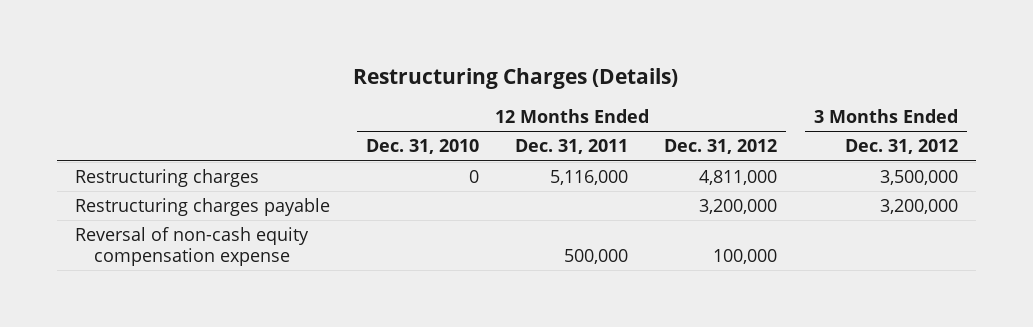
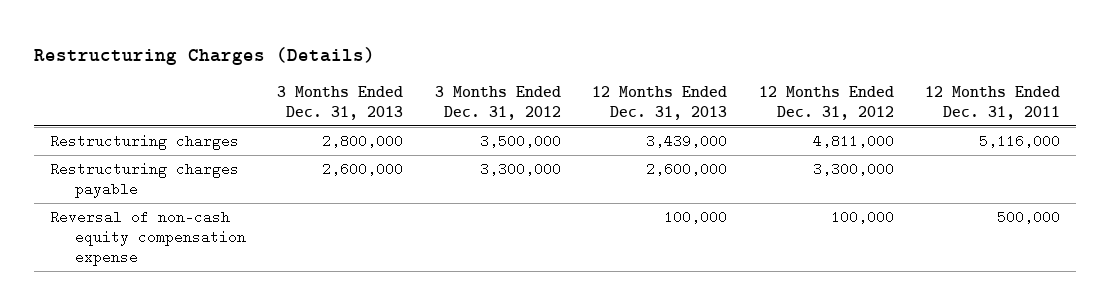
[366,139,480,155] Dec. 31, 2010 -> none
none -> [277,85,404,120] 3 Months Ended Dec. 31, 2013
none -> [592,85,728,120] 12 Months Ended Dec. 31, 2013
[699,198,778,214] 3,200,000 -> [812,162,894,177] 3,300,000
[879,198,958,214] 3,200,000 -> [479,162,561,177] 3,300,000

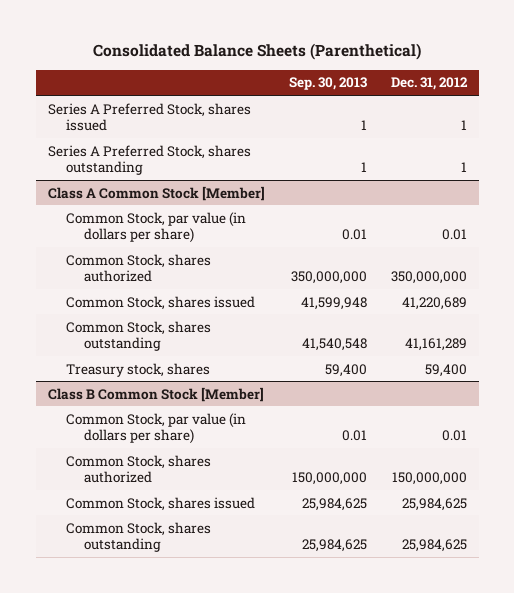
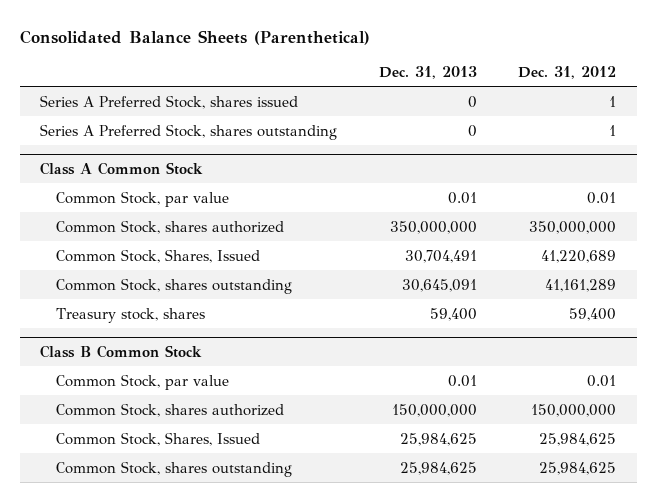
[288,77,367,91] Sep. 30, 2013 -> none
none -> [378,65,477,79] Dec. 31, 2013
[47,185,265,201] Class A Common Stock [Member] -> [40,162,204,176] Class A Common Stock
[65,211,246,243] Common Stock, par value (in dollars per share) -> [55,190,229,207] Common Stock, par value
[65,295,255,310] Common Stock, shares issued -> [55,248,260,263] Common Stock, Shares, Issued
[47,386,264,402] Class B Common Stock [Member] -> [40,345,203,359] Class B Common Stock
[65,412,246,444] Common Stock, par value (in dollars per share) -> [55,373,229,390] Common Stock, par value
[65,496,255,511] Common Stock, shares issued -> [55,431,260,446] Common Stock, Shares, Issued

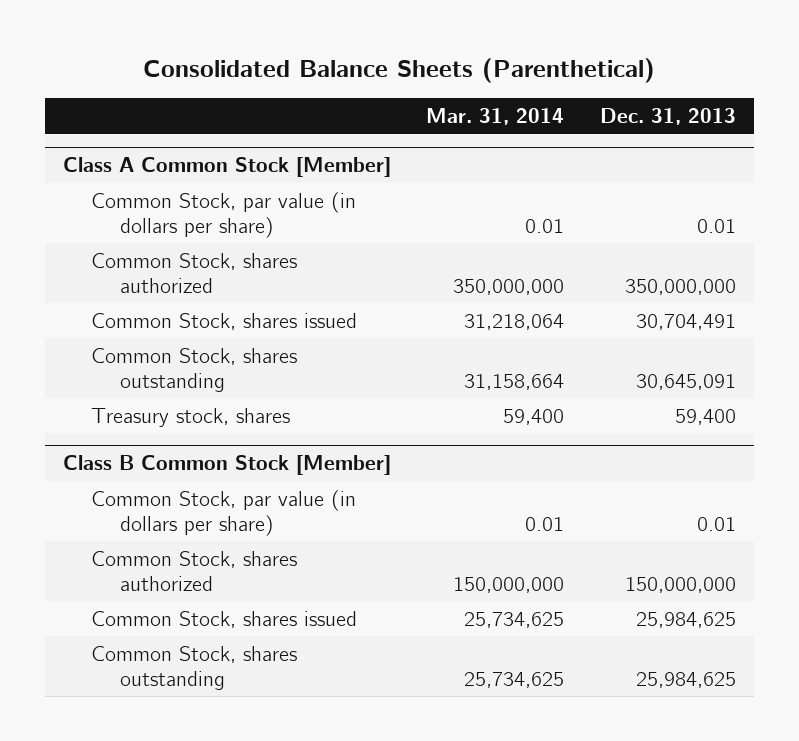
[518,65,617,79] Dec. 31, 2012 -> none
none -> [426,108,565,126] Mar. 31, 2014
[40,94,299,109] Series A Preferred Stock, shares issued -> none
[40,123,338,140] Series A Preferred Stock, shares outstanding -> none
[40,162,204,176] Class A Common Stock -> [62,157,391,178] Class A Common Stock [Member]
[55,190,229,207] Common Stock, par value -> [91,191,357,238] Common Stock, par value (in dollars per share)
[55,248,260,263] Common Stock, Shares, Issued -> [91,312,358,330] Common Stock, shares issued
[40,345,203,359] Class B Common Stock -> [62,455,391,476] Class B Common Stock [Member]
[55,373,229,390] Common Stock, par value -> [91,489,357,536] Common Stock, par value (in dollars per share)
[55,431,260,446] Common Stock, Shares, Issued -> [91,610,358,628] Common Stock, shares issued

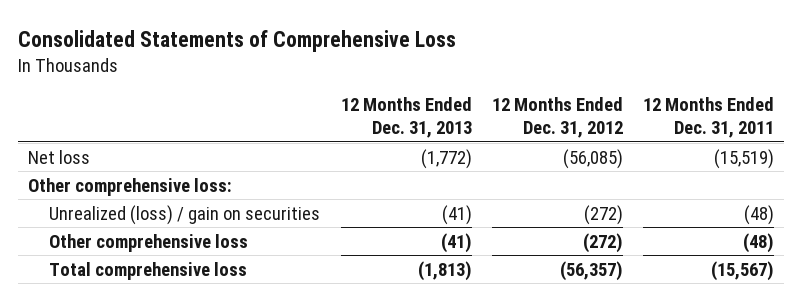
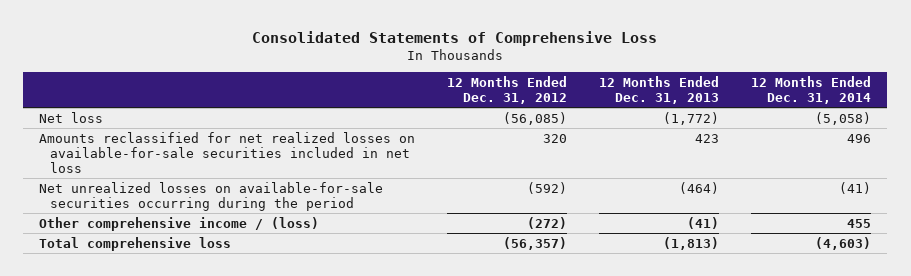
[643,97,775,139] 12 Months Ended Dec. 31, 2011 -> none
none -> [751,75,872,104] 12 Months Ended Dec. 31, 2014
[27,177,232,196] Other comprehensive loss: -> none
none -> [39,131,416,173] Amounts reclassified for net realized losses on available-for-sale securities included in net loss
[49,204,321,225] Unrealized (loss) / gain on securities -> [39,181,384,211] Net unrealized losses on available-for-sale securities occurring during the period
[441,204,472,225] (41) -> [679,181,720,194] (464)
[583,204,623,225] (272) -> [527,181,568,194] (592)
[49,233,249,252] Other comprehensive loss -> [39,216,320,231] Other comprehensive income / (loss)

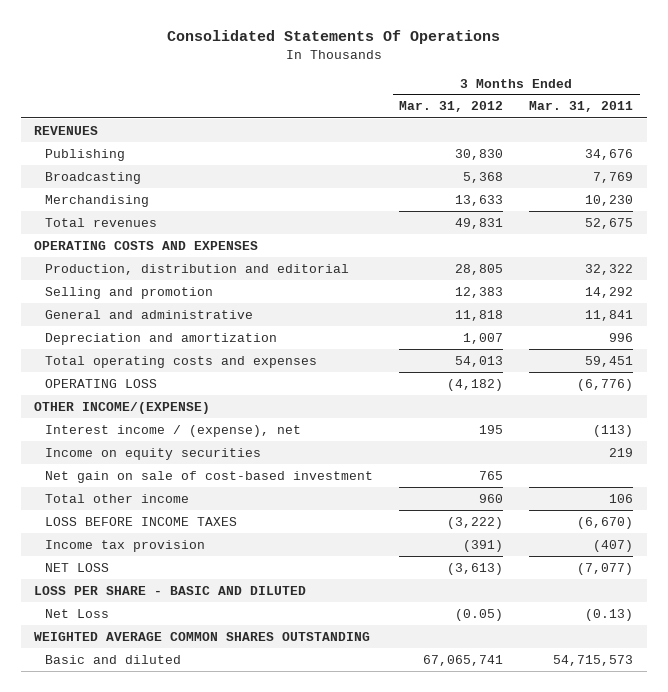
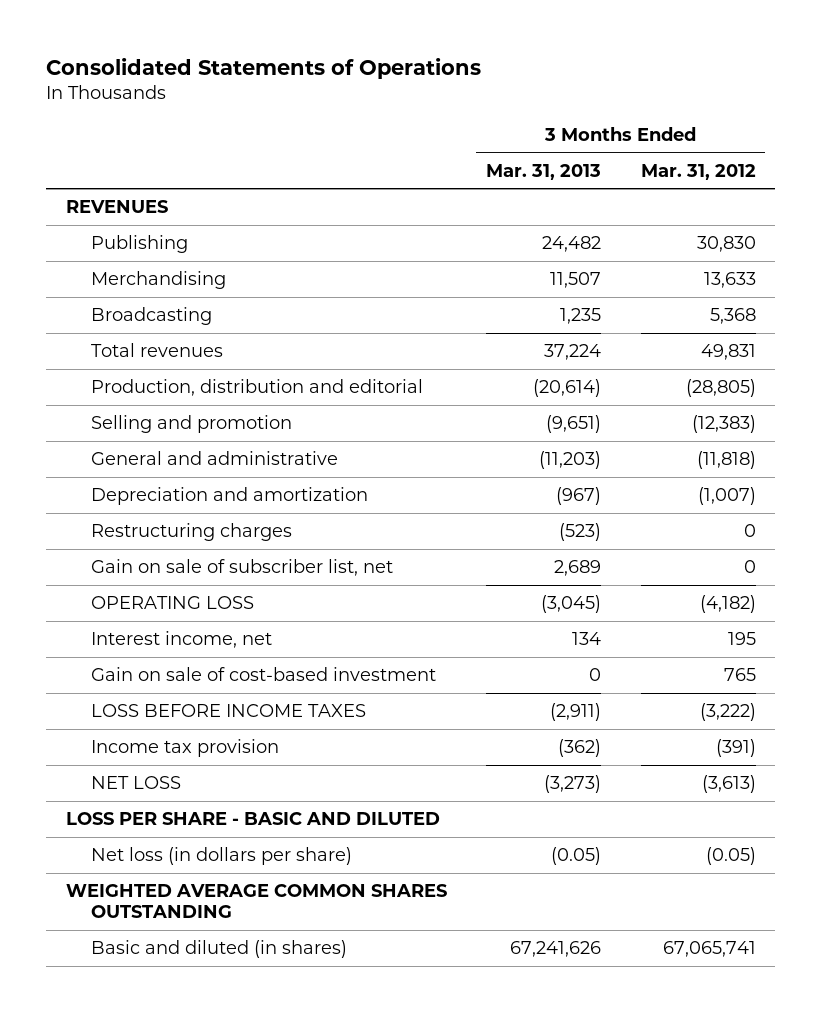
[166,30,500,45] Consolidated Statements Of Operations -> [46,57,482,79] Consolidated Statements of Operations
[529,101,634,113] Mar. 31, 2011 -> none
none -> [486,163,602,180] Mar. 31, 2013
[45,171,142,184] Broadcasting -> [90,307,212,326] Broadcasting
[34,240,259,250] OPERATING COSTS AND EXPENSES -> none
[45,355,318,368] Total operating costs and expenses -> none
[455,263,504,275] 28,805 -> [685,379,756,398] (28,805)
[455,286,504,298] 12,383 -> [691,415,756,434] (12,383)
[455,309,504,321] 11,818 -> [696,451,756,470] (11,818)
[463,332,504,344] 1,007 -> [697,487,756,506] (1,007)
none -> [90,523,292,542] Restructuring charges
none -> [90,559,393,577] Gain on sale of subscriber list, net
[34,401,211,414] OTHER INCOME/(EXPENSE) -> none
[45,447,262,460] Income on equity securities -> none
[45,493,190,503] Total other income -> none
[45,424,302,437] Interest income / (expense), net -> [90,631,272,649] Interest income, net
[45,470,374,483] Net gain on sale of cost-based investment -> [90,667,436,682] Gain on sale of cost-based investment
[45,608,110,618] Net Loss -> [90,847,352,866] Net loss (in dollars per share)
[45,654,182,664] Basic and diluted -> [90,940,347,959] Basic and diluted (in shares)

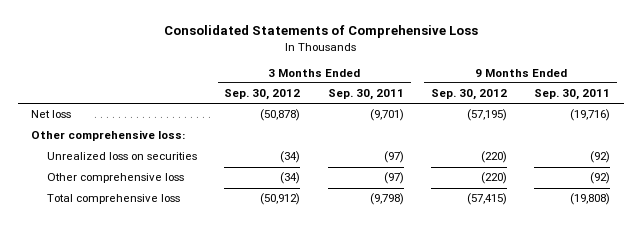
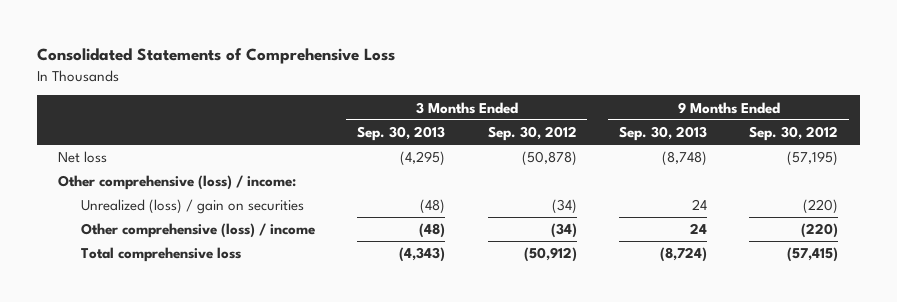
[327,89,404,101] Sep. 30, 2011 -> none
[534,89,611,101] Sep. 30, 2011 -> none
none -> [357,126,446,142] Sep. 30, 2013
none -> [618,126,707,142] Sep. 30, 2013
[31,130,186,142] Other comprehensive loss: -> [58,175,297,191] Other comprehensive (loss) / income:
[47,152,198,161] Unrealized loss on securities -> [80,199,304,215] Unrealized (loss) / gain on securities
[47,173,185,184] Other comprehensive loss -> [80,223,315,239] Other comprehensive (loss) / income

